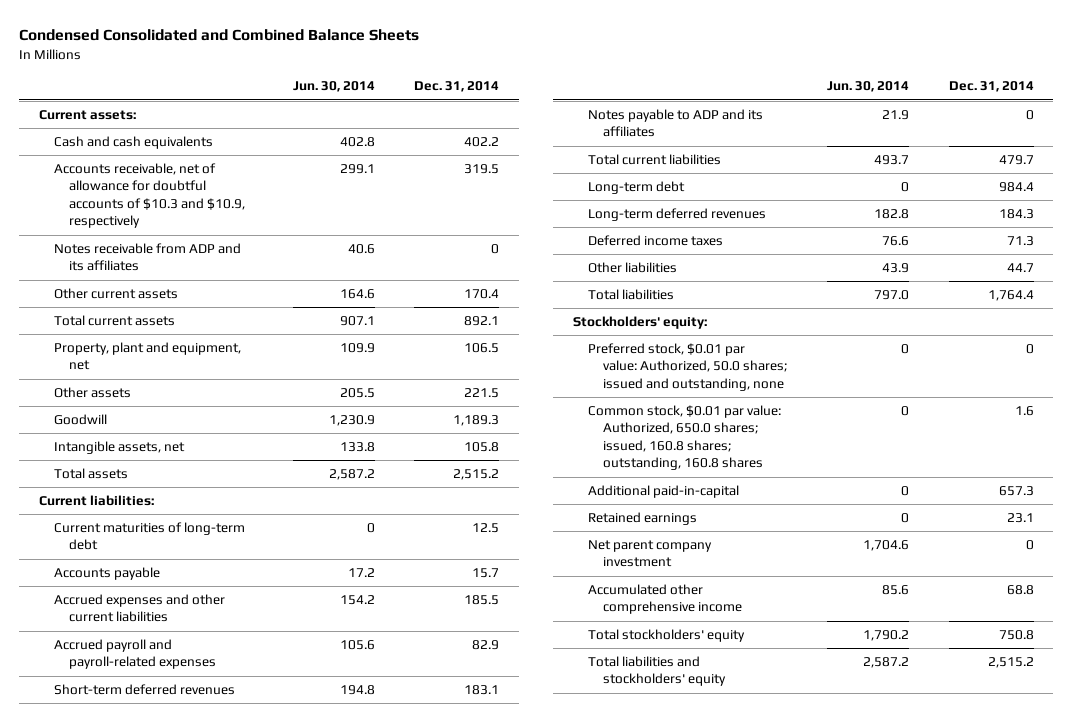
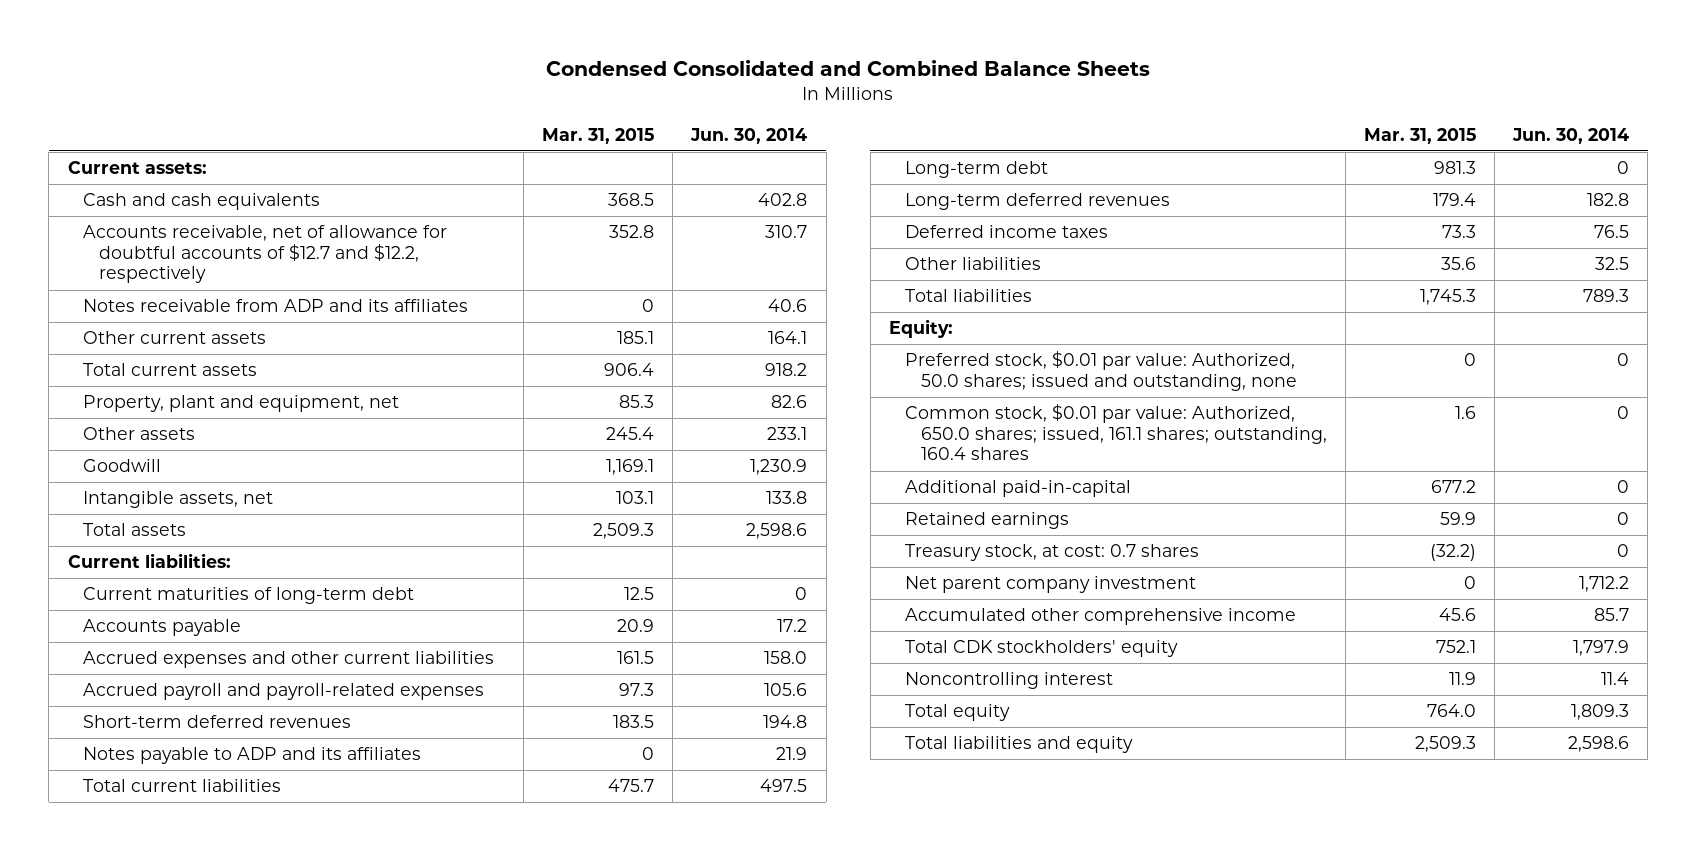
[414,81,500,93] Dec. 31, 2014 -> none
none -> [542,127,655,144] Mar. 31, 2015
[53,163,245,229] Accounts receivable, net of allowance for doubtful accounts of $10.3 and $10.9, respectively -> [83,225,448,284] Accounts receivable, net of allowance for doubtful accounts of $12.7 and $12.2, respectively
[339,164,375,175] 299.1 -> [765,225,808,239] 310.7
[339,289,375,300] 164.6 -> [768,331,808,345] 164.1
[339,316,375,327] 907.1 -> [765,363,808,377] 918.2
[339,343,375,354] 109.9 -> [771,395,808,409] 82.6
[339,388,375,399] 205.5 -> [767,427,808,441] 233.1
[328,469,375,481] 2,587.2 -> [746,523,808,540] 2,598.6
[339,595,375,606] 154.2 -> [764,651,808,665] 158.0
[873,155,909,166] 493.7 -> [760,779,808,793] 497.5
[881,236,909,247] 76.6 -> [1594,225,1630,239] 76.5
[881,263,909,274] 43.9 -> [1595,257,1630,271] 32.5
[873,290,909,301] 797.0 -> [1583,289,1630,303] 789.3
[573,316,708,330] Stockholders' equity: -> [889,319,954,339] Equity:
[588,405,782,471] Common stock, $0.01 par value: Authorized, 650.0 shares; issued, 160.8 shares; outstanding, 160.8 shares -> [904,404,1327,461] Common stock, $0.01 par value: Authorized, 650.0 shares; issued, 161.1 shares; outstanding, 160.4 shares
none -> [904,544,1199,562] Treasury stock, at cost: 0.7 shares
[862,540,909,552] 1,704.6 -> [1579,576,1630,593] 1,712.2
[881,585,909,596] 85.6 -> [1594,608,1630,622] 85.7
[588,629,746,643] Total stockholders' equity -> [904,640,1178,658] Total CDK stockholders' equity
[862,630,909,642] 1,790.2 -> [1573,640,1630,657] 1,797.9
none -> [904,672,1113,690] Noncontrolling interest
none -> [904,704,1010,722] Total equity
[588,656,727,687] Total liabilities and stockholders' equity -> [904,736,1133,754] Total liabilities and equity
[862,657,909,669] 2,587.2 -> [1568,736,1630,753] 2,598.6

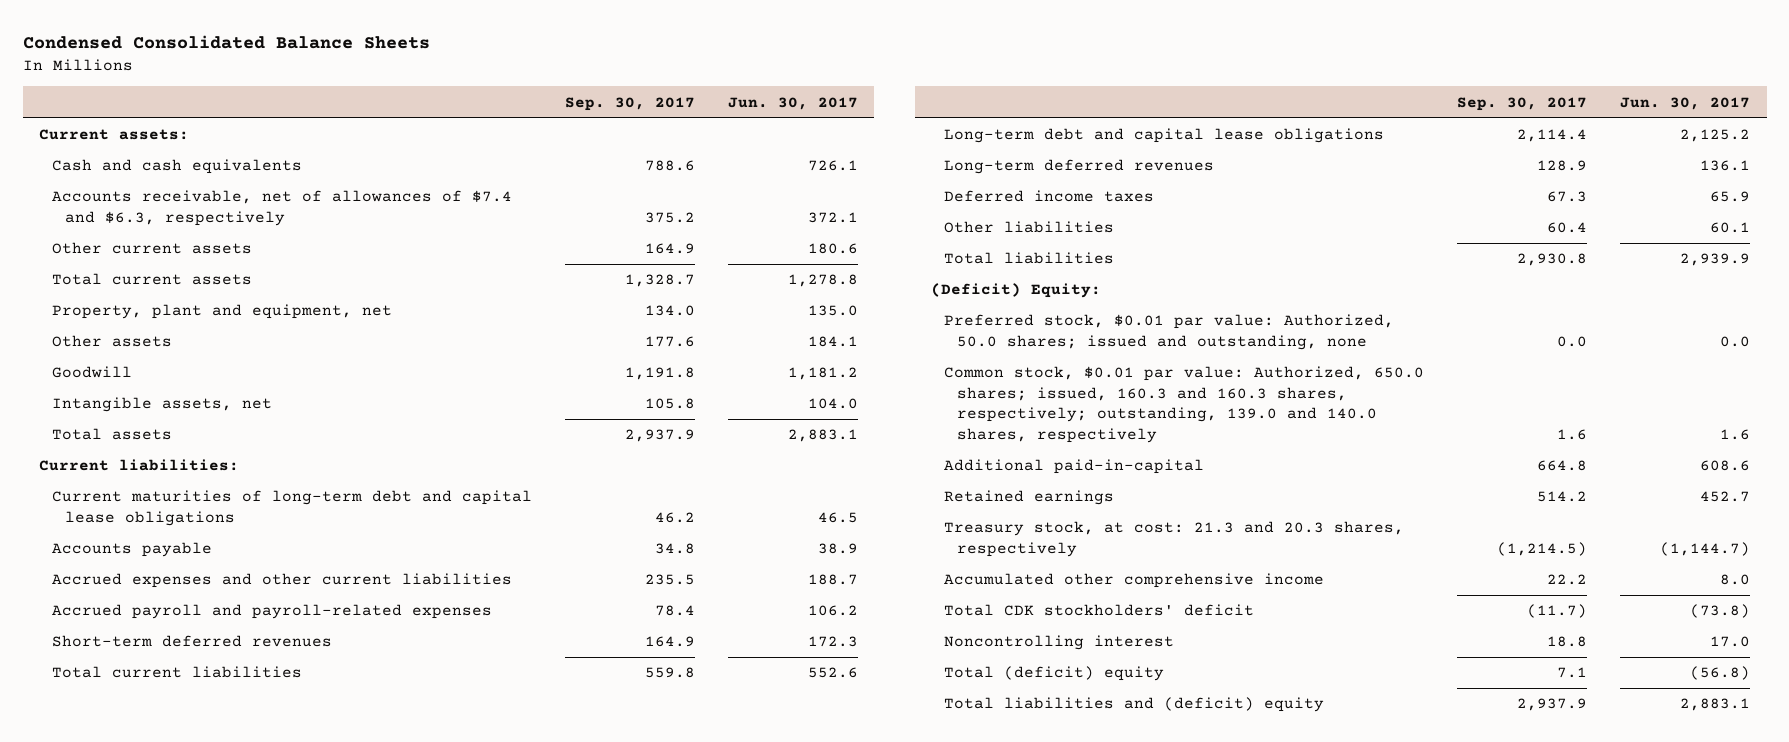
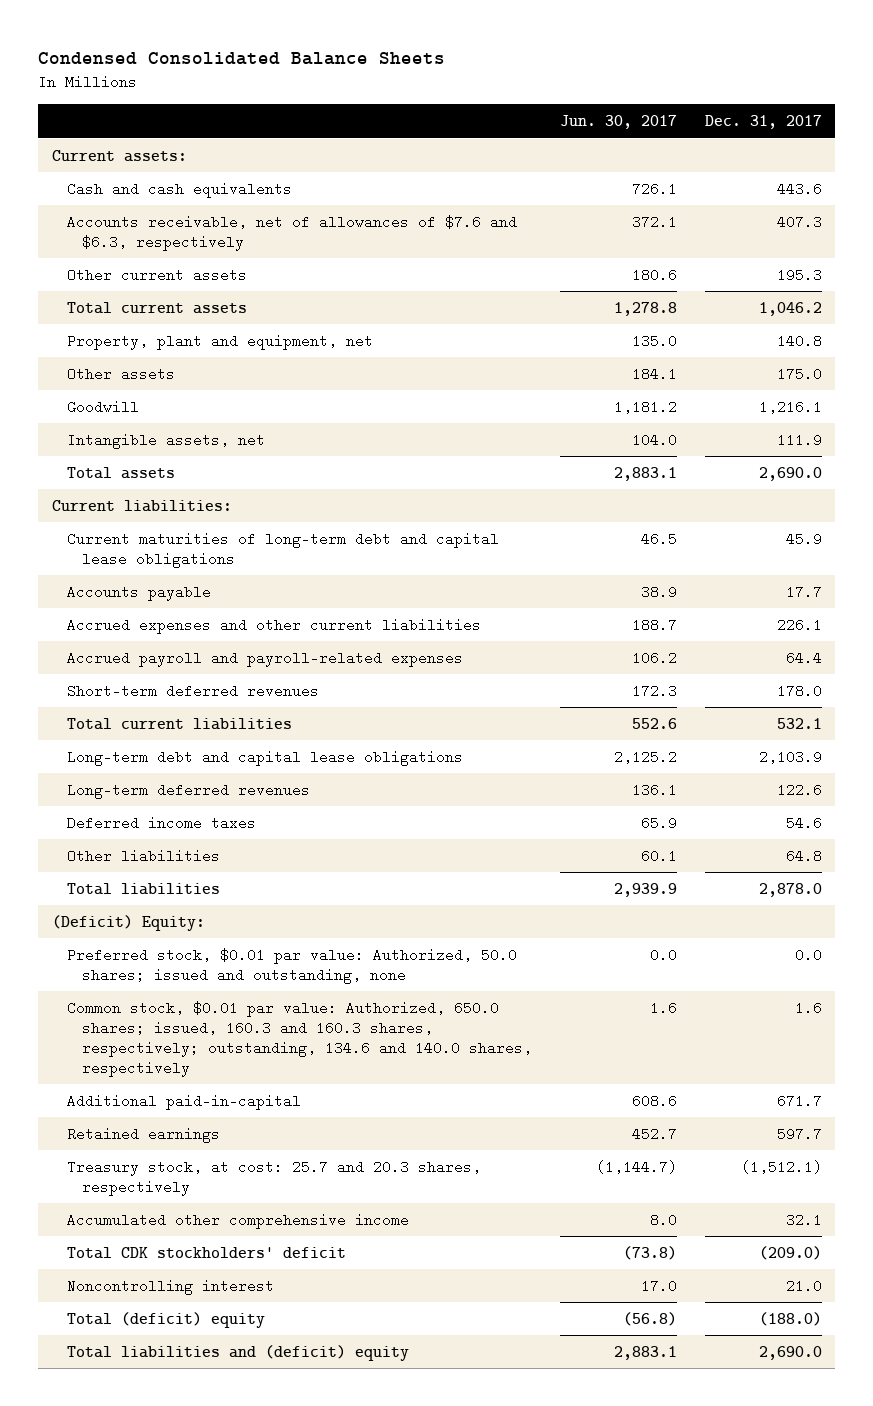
[565,96,696,111] Sep. 30, 2017 -> none
none -> [704,115,822,130] Dec. 31, 2017
[52,190,513,226] Accounts receivable, net of allowances of $7.4 and $6.3, respectively -> [66,214,517,251] Accounts receivable, net of allowances of $7.6 and $6.3, respectively
[944,366,1425,443] Common stock, $0.01 par value: Authorized, 650.0 shares; issued, 160.3 and 160.3 shares, respectively; outstanding, 139.0 and 140.0 shares, respectively -> [66,1000,533,1077] Common stock, $0.01 par value: Authorized, 650.0 shares; issued, 160.3 and 160.3 shares, respectively; outstanding, 134.6 and 140.0 shares, respectively
[944,521,1405,557] Treasury stock, at cost: 21.3 and 20.3 shares, respectively -> [66,1159,481,1196] Treasury stock, at cost: 25.7 and 20.3 shares, respectively

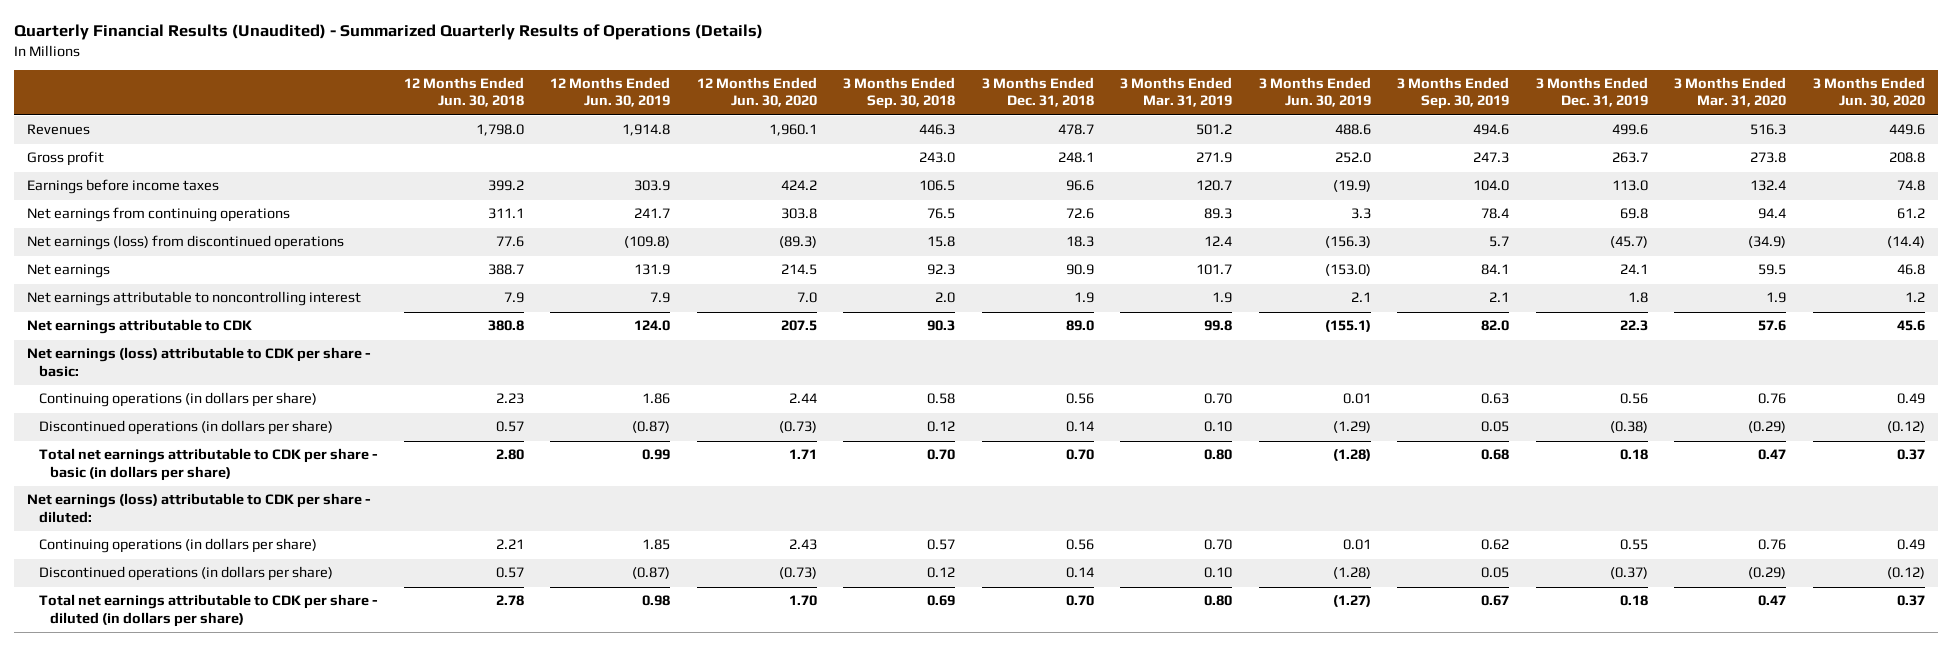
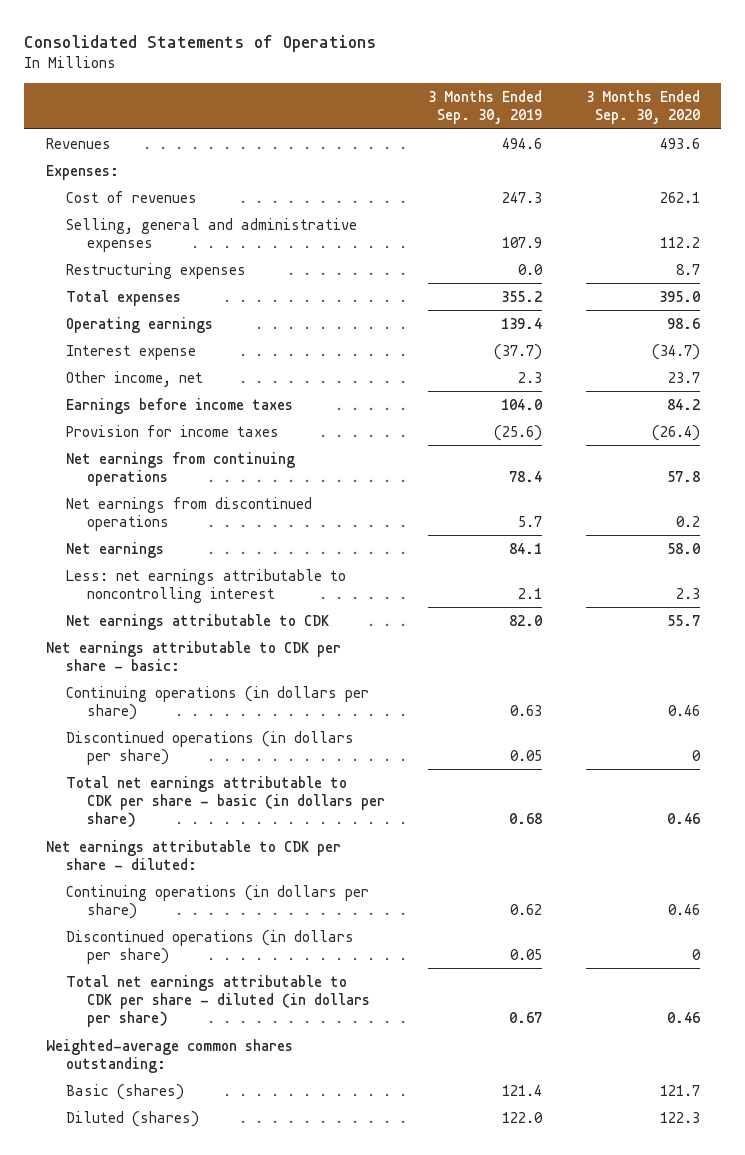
[13,24,763,41] Quarterly Financial Results (Unaudited) - Summarized Quarterly Results of Operations (Details) -> [24,34,377,52] Consolidated Statements of Operations
[404,77,525,108] 12 Months Ended Jun. 30, 2018 -> none
[550,77,671,108] 12 Months Ended Jun. 30, 2019 -> none
[696,77,817,108] 12 Months Ended Jun. 30, 2020 -> none
[843,77,956,110] 3 Months Ended Sep. 30, 2018 -> none
[981,77,1094,108] 3 Months Ended Dec. 31, 2018 -> none
[1120,77,1233,108] 3 Months Ended Mar. 31, 2019 -> none
[1258,77,1371,108] 3 Months Ended Jun. 30, 2019 -> none
[1535,77,1648,108] 3 Months Ended Dec. 31, 2019 -> none
[1674,77,1787,108] 3 Months Ended Mar. 31, 2020 -> none
[1812,77,1925,108] 3 Months Ended Jun. 30, 2020 -> none
none -> [585,90,700,125] 3 Months Ended Sep. 30, 2020
none -> [45,164,119,180] Expenses:
[27,151,105,167] Gross profit -> [66,190,198,203] Cost of revenues
none -> [66,217,358,253] Selling, general and administrative expenses
none -> [66,262,247,279] Restructuring expenses
none -> [66,289,182,306] Total expenses
none -> [66,316,214,333] Operating earnings
none -> [66,344,197,360] Interest expense
none -> [66,370,204,387] Other income, net
none -> [66,424,280,437] Provision for income taxes
[27,235,345,251] Net earnings (loss) from discontinued operations -> [66,496,313,532] Net earnings from discontinued operations
[27,291,362,307] Net earnings attributable to noncontrolling interest -> [66,568,347,604] Less: net earnings attributable to noncontrolling interest
[27,347,372,377] Net earnings (loss) attributable to CDK per share - basic: -> [45,640,341,672] Net earnings attributable to CDK per share - basic:
[27,493,372,523] Net earnings (loss) attributable to CDK per share - diluted: -> [45,839,341,871] Net earnings attributable to CDK per share - diluted:
none -> [45,1038,293,1074] Weighted-average common shares outstanding:
none -> [66,1083,185,1100] Basic (shares)
none -> [66,1110,200,1127] Diluted (shares)

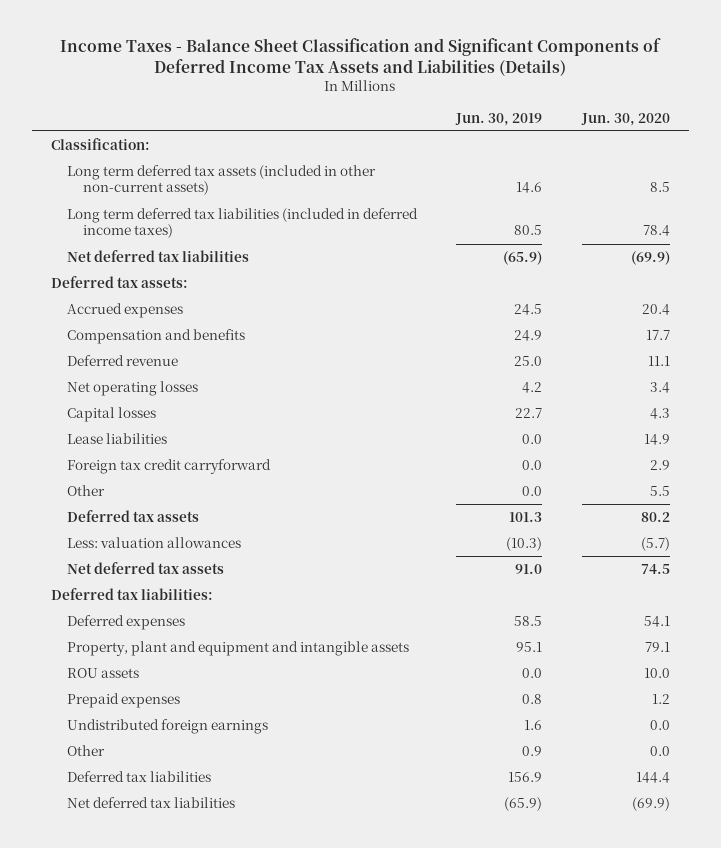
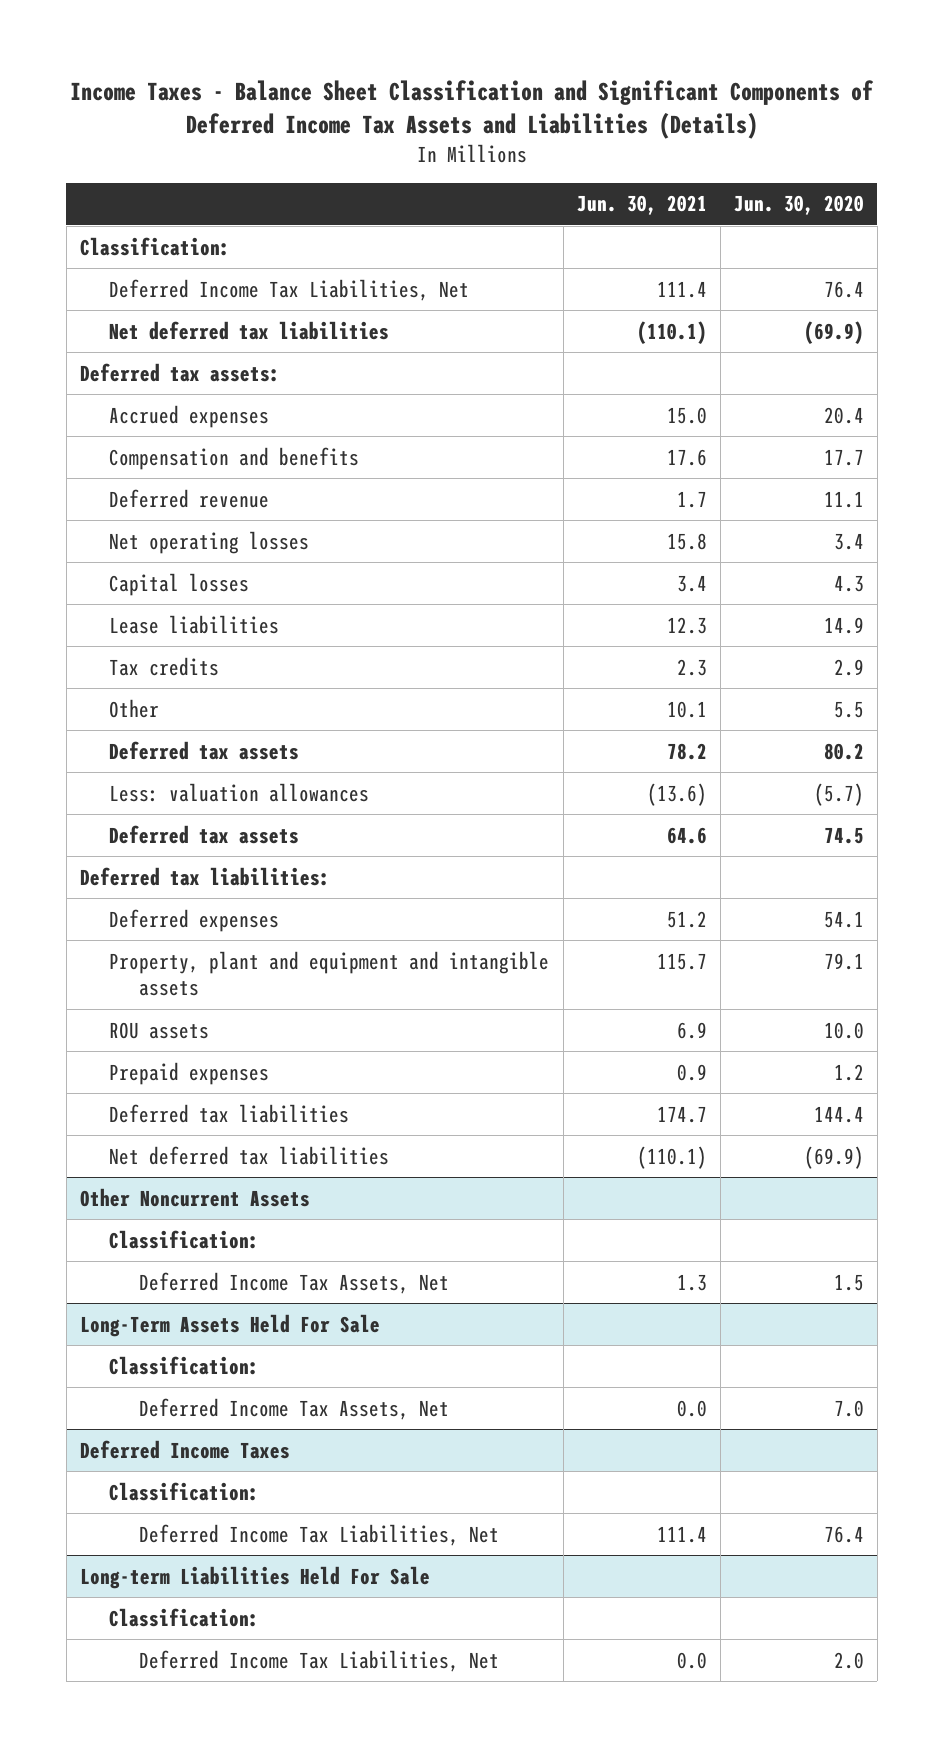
[455,112,543,126] Jun. 30, 2019 -> none
none -> [576,195,707,216] Jun. 30, 2021
[67,165,377,196] Long term deferred tax assets (included in other non-current assets) -> none
[67,208,419,239] Long term deferred tax liabilities (included in deferred income taxes) -> [109,278,470,301] Deferred Income Tax Liabilities, Net
[642,225,670,237] 78.4 -> [823,280,864,298] 76.4
[67,459,272,475] Foreign tax credit carryforward -> [109,656,220,676] Tax credits
[67,562,225,575] Net deferred tax assets -> [109,824,300,844] Deferred tax assets
[67,719,269,735] Undistributed foreign earnings -> none
[67,745,106,757] Other -> none
none -> [80,1187,311,1207] Other Noncurrent Assets
none -> [109,1229,260,1249] Classification:
none -> [138,1271,449,1294] Deferred Income Tax Assets, Net
none -> [80,1313,381,1337] Long-Term Assets Held For Sale
none -> [109,1355,260,1375] Classification:
none -> [138,1397,449,1420] Deferred Income Tax Assets, Net
none -> [80,1439,291,1459] Deferred Income Taxes
none -> [109,1481,260,1501] Classification:
none -> [138,1523,499,1546] Deferred Income Tax Liabilities, Net
none -> [80,1565,431,1589] Long-term Liabilities Held For Sale
none -> [109,1607,260,1627] Classification:
none -> [138,1649,499,1672] Deferred Income Tax Liabilities, Net

